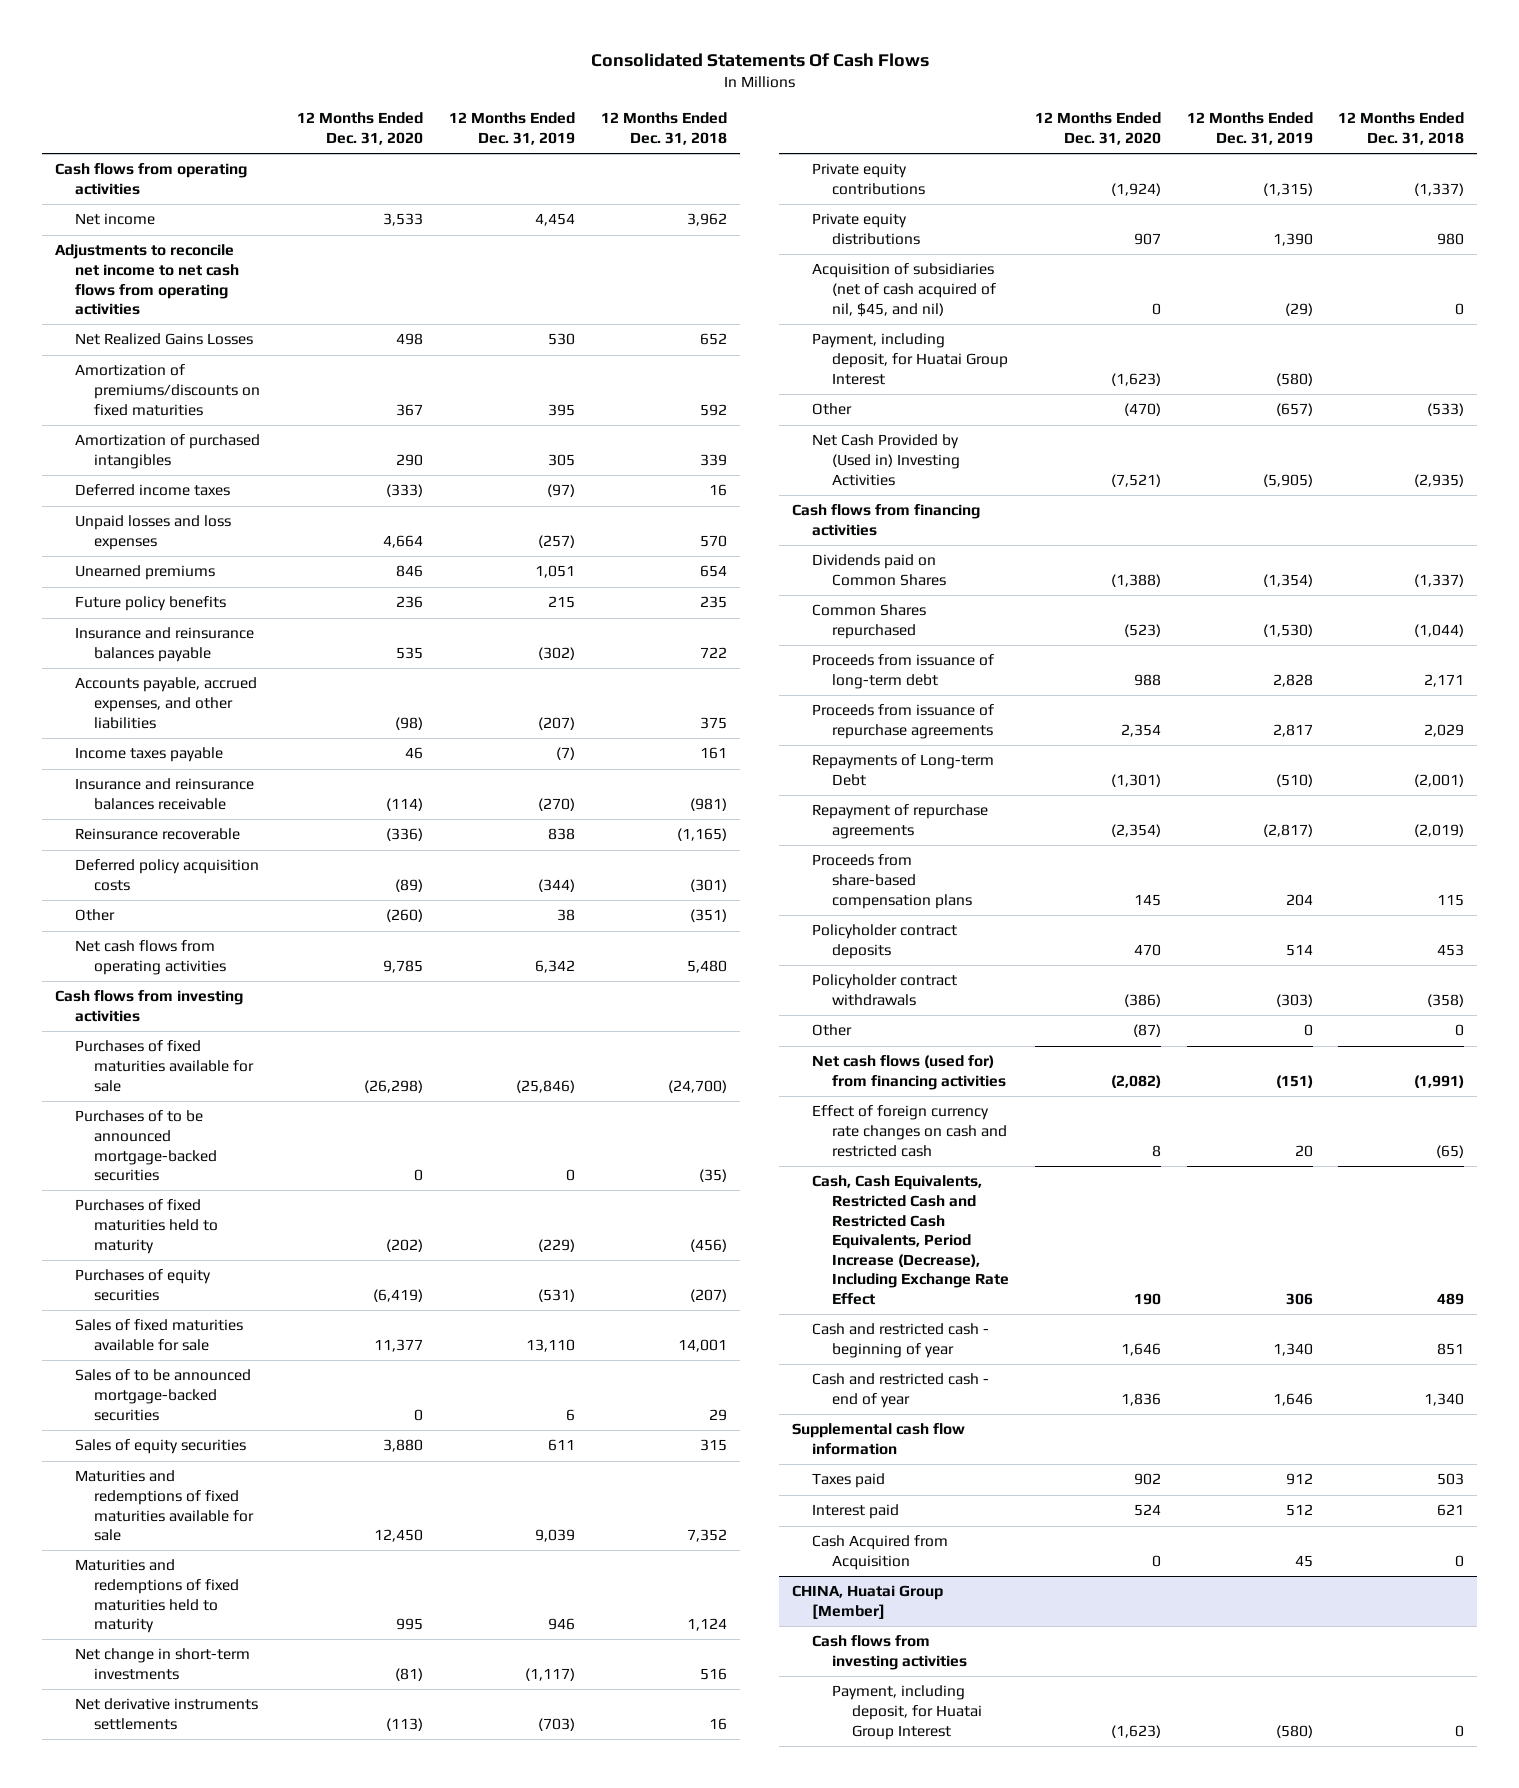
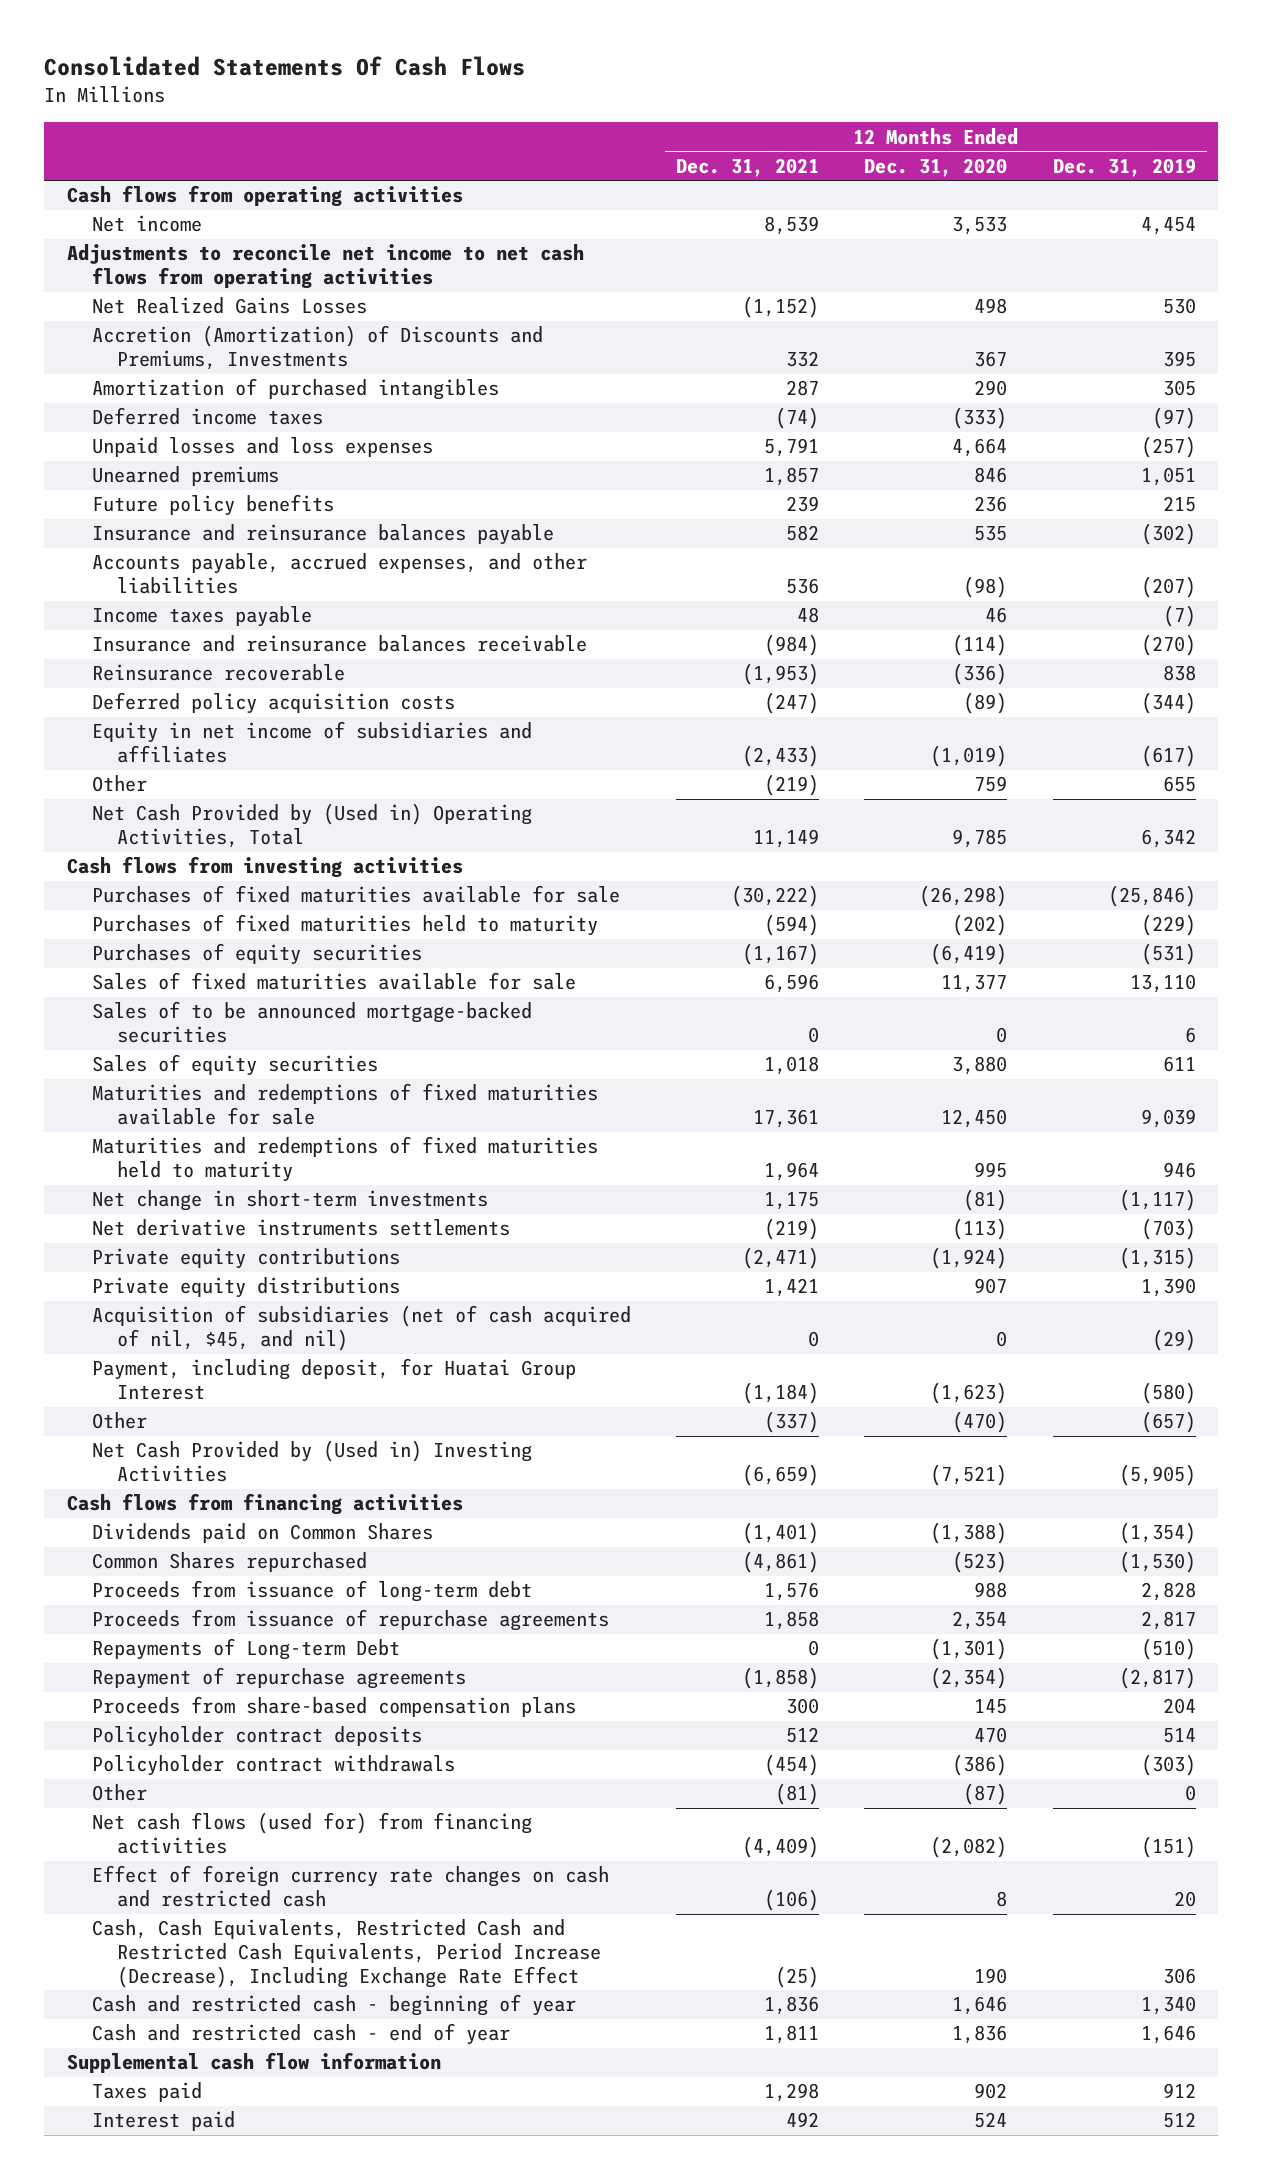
[601,112,728,145] 12 Months Ended Dec. 31, 2018 -> none
none -> [675,157,819,177] Dec. 31, 2021
[74,364,261,416] Amortization of premiums/discounts on fixed maturities -> [91,325,543,371] Accretion (Amortization) of Discounts and Premiums, Investments
none -> [91,721,532,764] Equity in net income of subsidiaries and affiliates
[386,909,424,923] (260) -> [974,776,1008,793] 759
[557,909,576,922] 38 -> [1162,776,1196,793] 655
[74,940,227,975] Net cash flows from operating activities -> [91,803,532,849] Net Cash Provided by (Used in) Operating Activities, Total
[74,1110,218,1182] Purchases of to be announced mortgage-backed securities -> none
[811,1535,948,1570] Cash Acquired from Acquisition -> none
[792,1585,944,1619] CHINA, Huatai Group [Member] -> none
[811,1635,967,1670] Cash flows from investing activities -> none
[831,1685,982,1740] Payment, including deposit, for Huatai Group Interest -> none

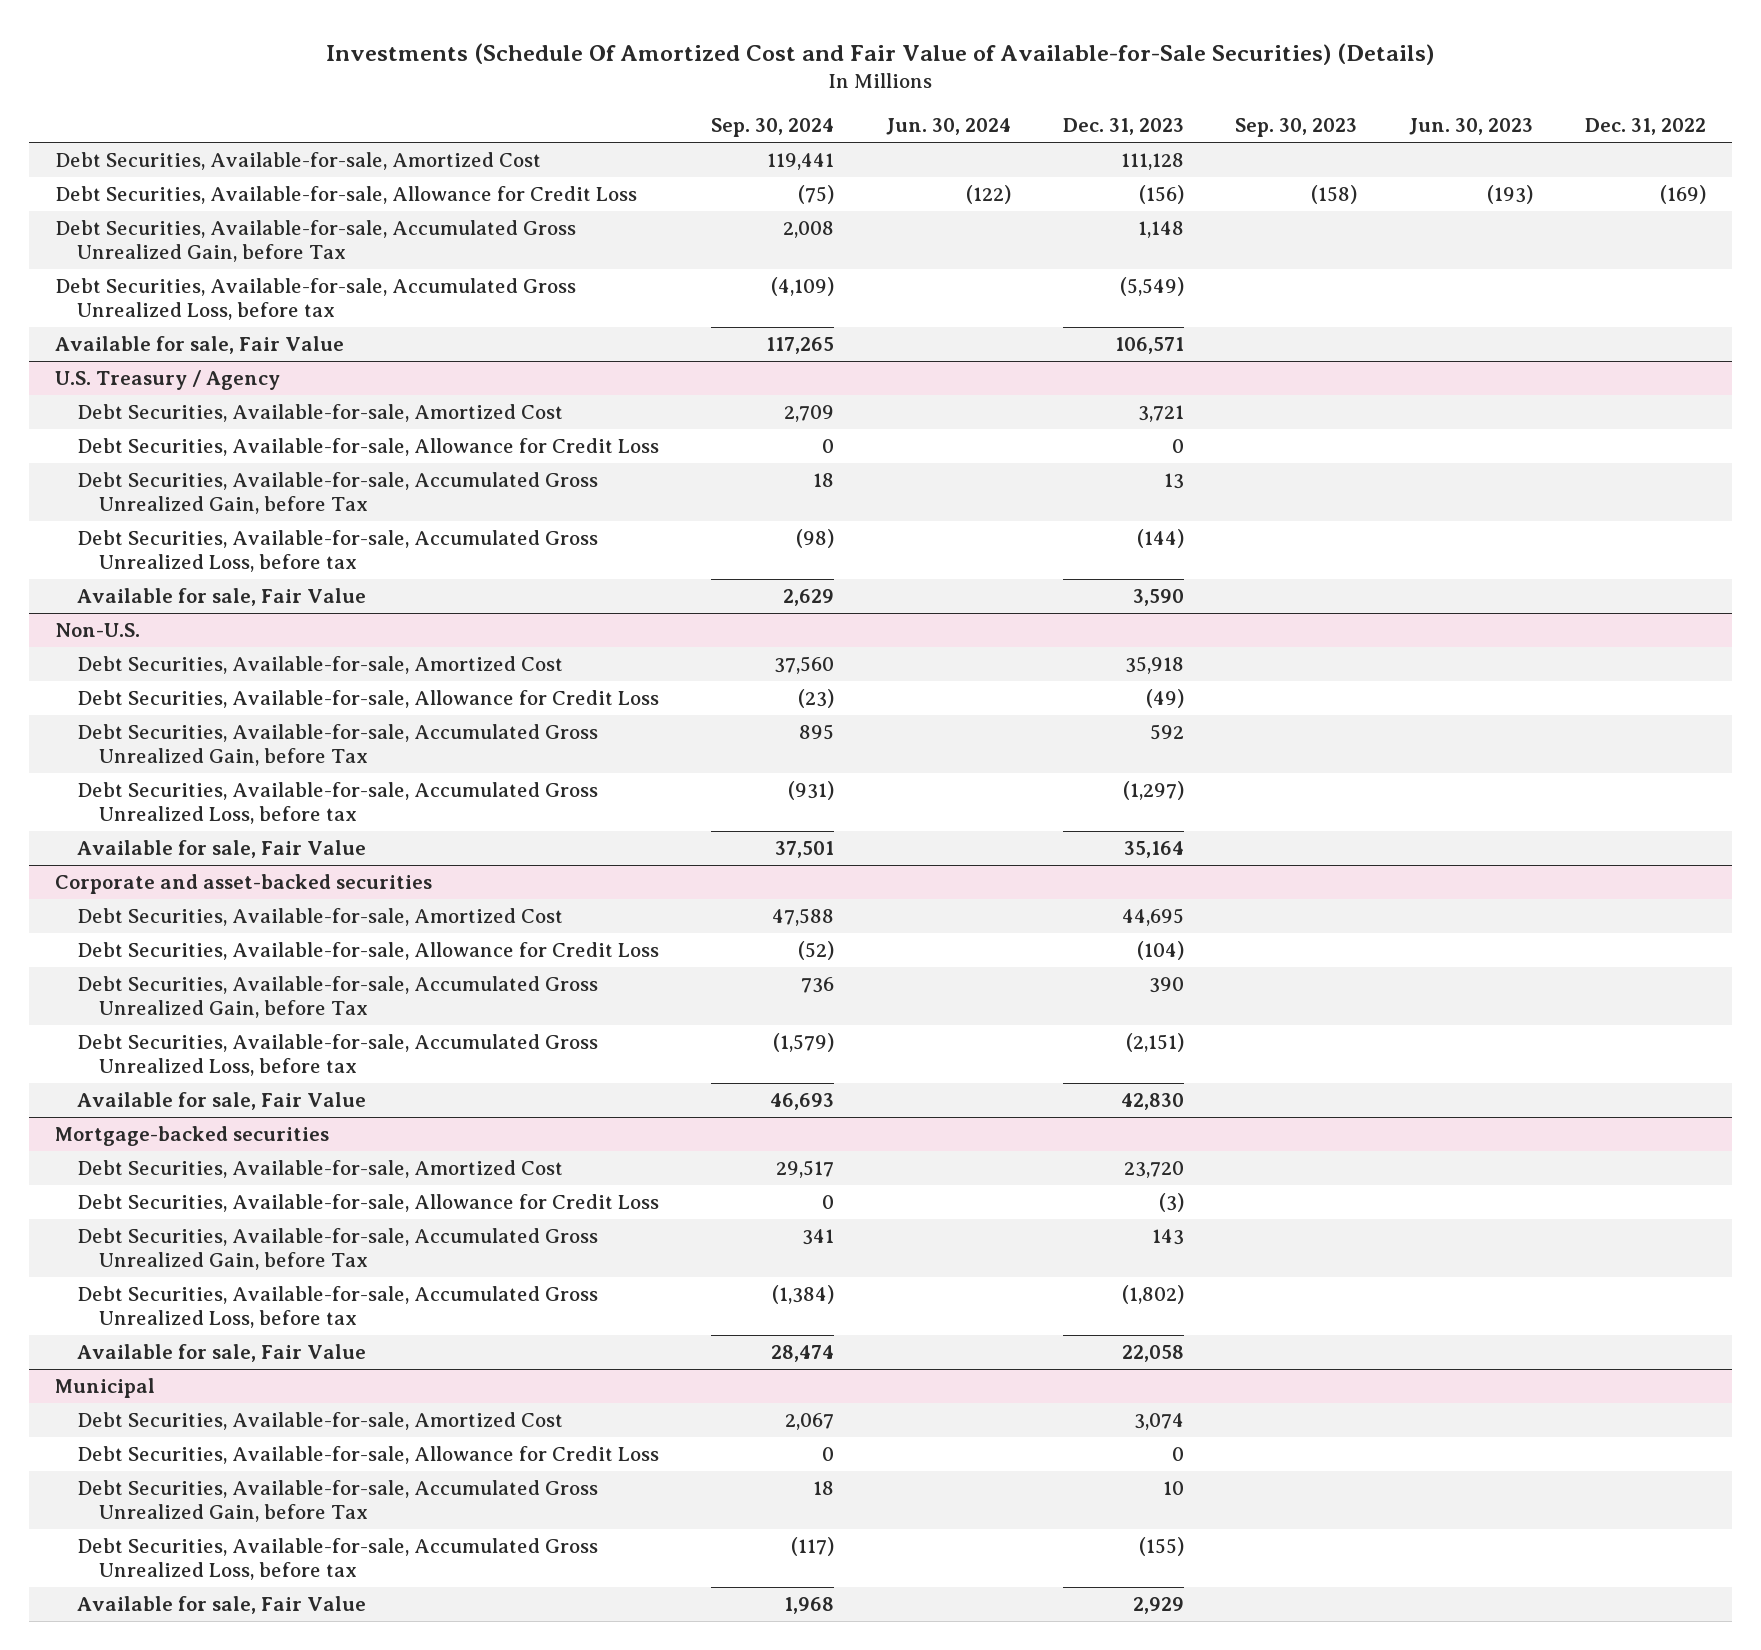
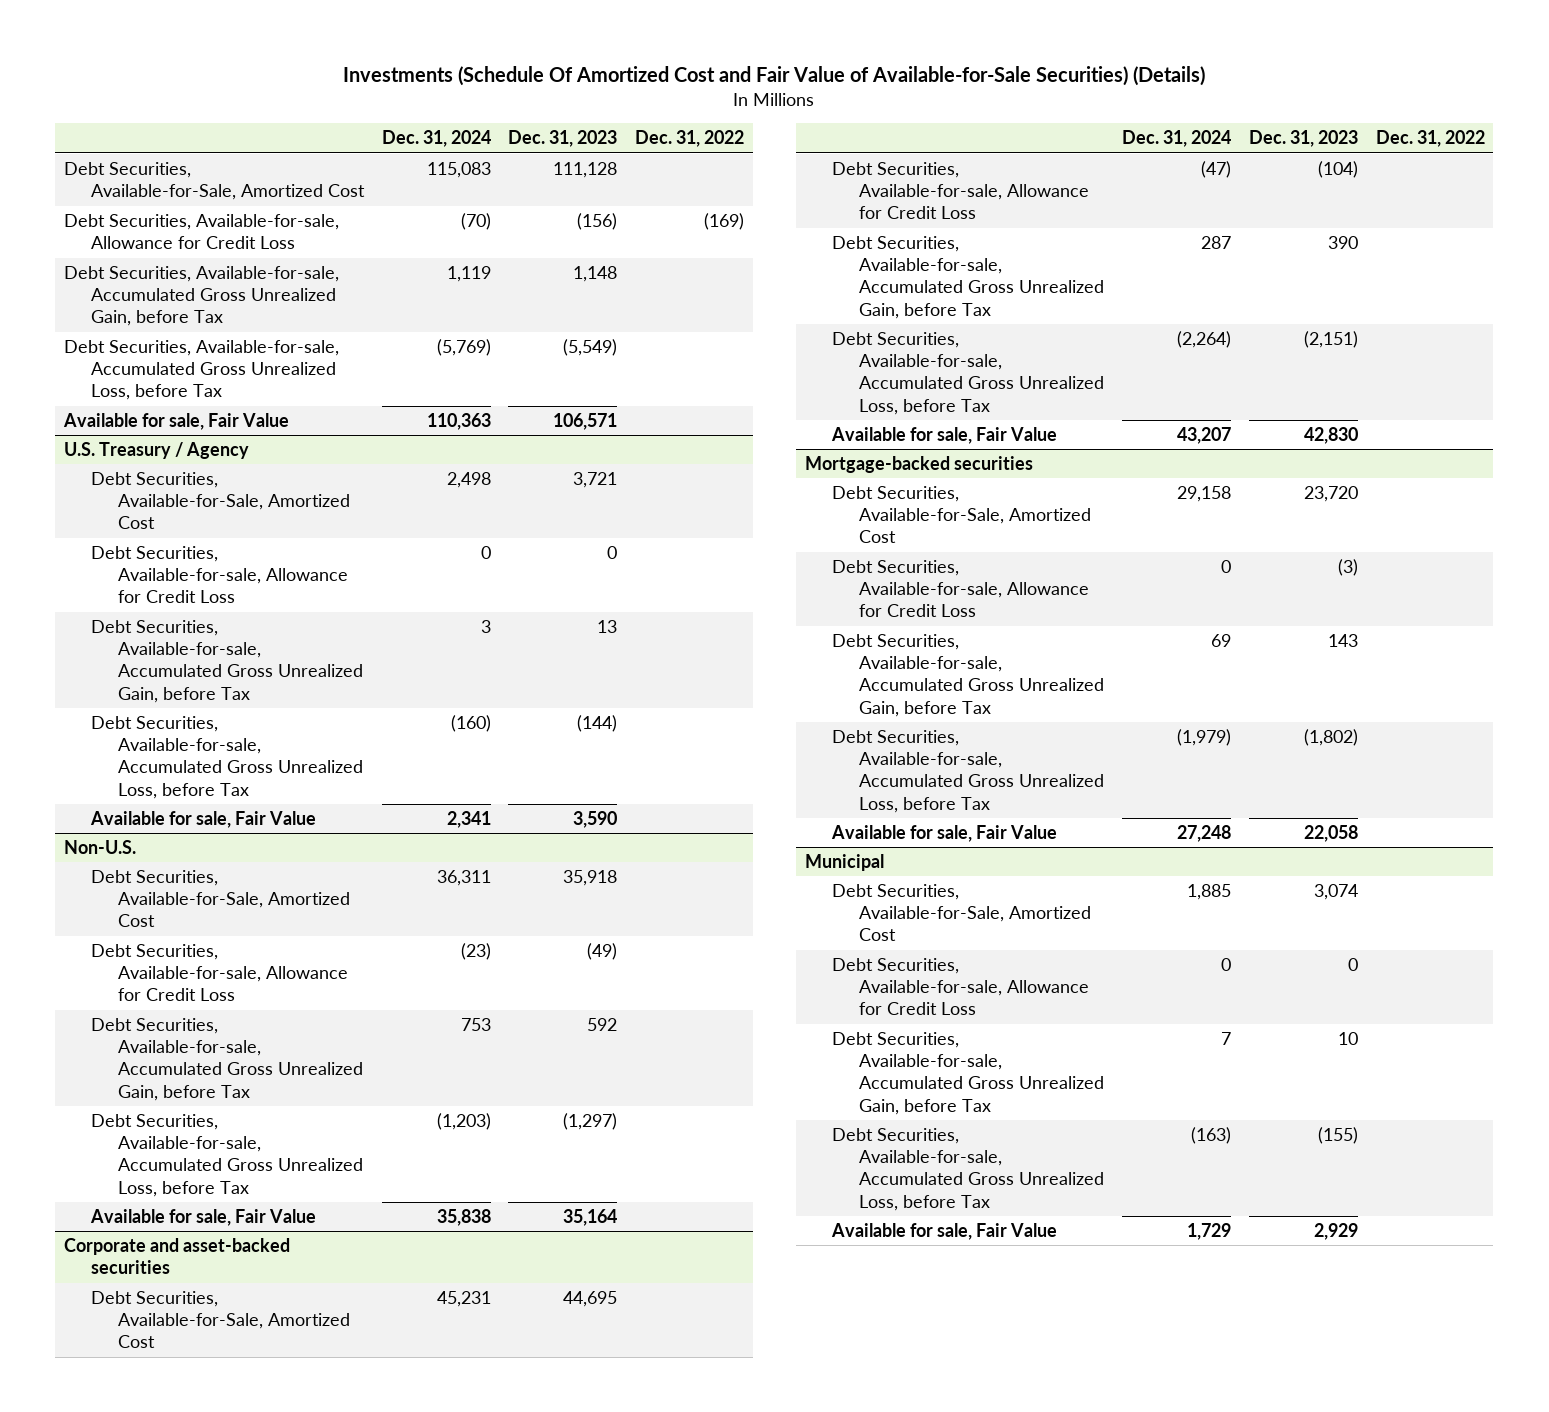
[710,118,834,138] Sep. 30, 2024 -> none
[885,118,1011,136] Jun. 30, 2024 -> none
[1235,118,1358,138] Sep. 30, 2023 -> none
[1409,118,1534,136] Jun. 30, 2023 -> none
none -> [381,130,491,148] Dec. 31, 2024
[54,152,541,171] Debt Securities, Available-for-sale, Amortized Cost -> [64,161,366,201] Debt Securities, Available-for-Sale, Amortized Cost
[54,278,576,321] Debt Securities, Available-for-sale, Accumulated Gross Unrealized Loss, before tax -> [64,339,340,401] Debt Securities, Available-for-sale, Accumulated Gross Unrealized Loss, before Tax
[77,404,564,423] Debt Securities, Available-for-sale, Amortized Cost -> [91,471,351,530] Debt Securities, Available-for-Sale, Amortized Cost
[77,530,599,573] Debt Securities, Available-for-sale, Accumulated Gross Unrealized Loss, before tax -> [91,715,364,799] Debt Securities, Available-for-sale, Accumulated Gross Unrealized Loss, before Tax
[77,656,564,675] Debt Securities, Available-for-sale, Amortized Cost -> [91,869,351,928] Debt Securities, Available-for-Sale, Amortized Cost
[77,782,599,825] Debt Securities, Available-for-sale, Accumulated Gross Unrealized Loss, before tax -> [91,1113,364,1197] Debt Securities, Available-for-sale, Accumulated Gross Unrealized Loss, before Tax
[77,908,564,927] Debt Securities, Available-for-sale, Amortized Cost -> [91,1290,351,1349] Debt Securities, Available-for-Sale, Amortized Cost
[77,1034,599,1077] Debt Securities, Available-for-sale, Accumulated Gross Unrealized Loss, before tax -> [831,331,1104,415] Debt Securities, Available-for-sale, Accumulated Gross Unrealized Loss, before Tax
[77,1160,564,1179] Debt Securities, Available-for-sale, Amortized Cost -> [831,485,1091,544] Debt Securities, Available-for-Sale, Amortized Cost
[77,1286,599,1329] Debt Securities, Available-for-sale, Accumulated Gross Unrealized Loss, before tax -> [831,729,1104,813] Debt Securities, Available-for-sale, Accumulated Gross Unrealized Loss, before Tax
[77,1412,564,1431] Debt Securities, Available-for-sale, Amortized Cost -> [831,883,1091,942] Debt Securities, Available-for-Sale, Amortized Cost
[77,1538,599,1581] Debt Securities, Available-for-sale, Accumulated Gross Unrealized Loss, before tax -> [831,1127,1104,1211] Debt Securities, Available-for-sale, Accumulated Gross Unrealized Loss, before Tax

